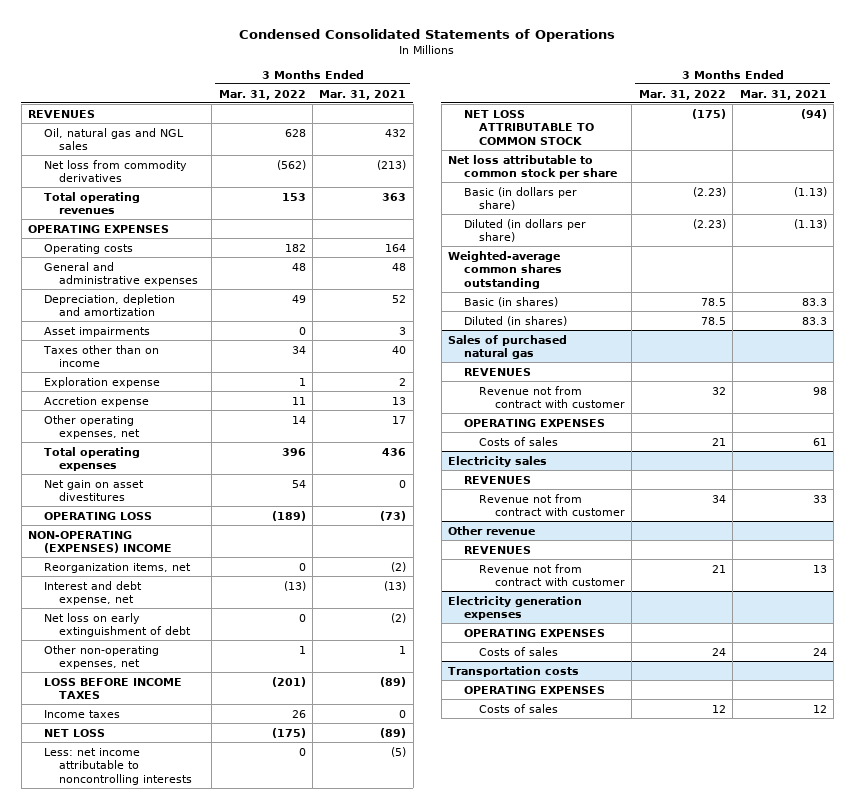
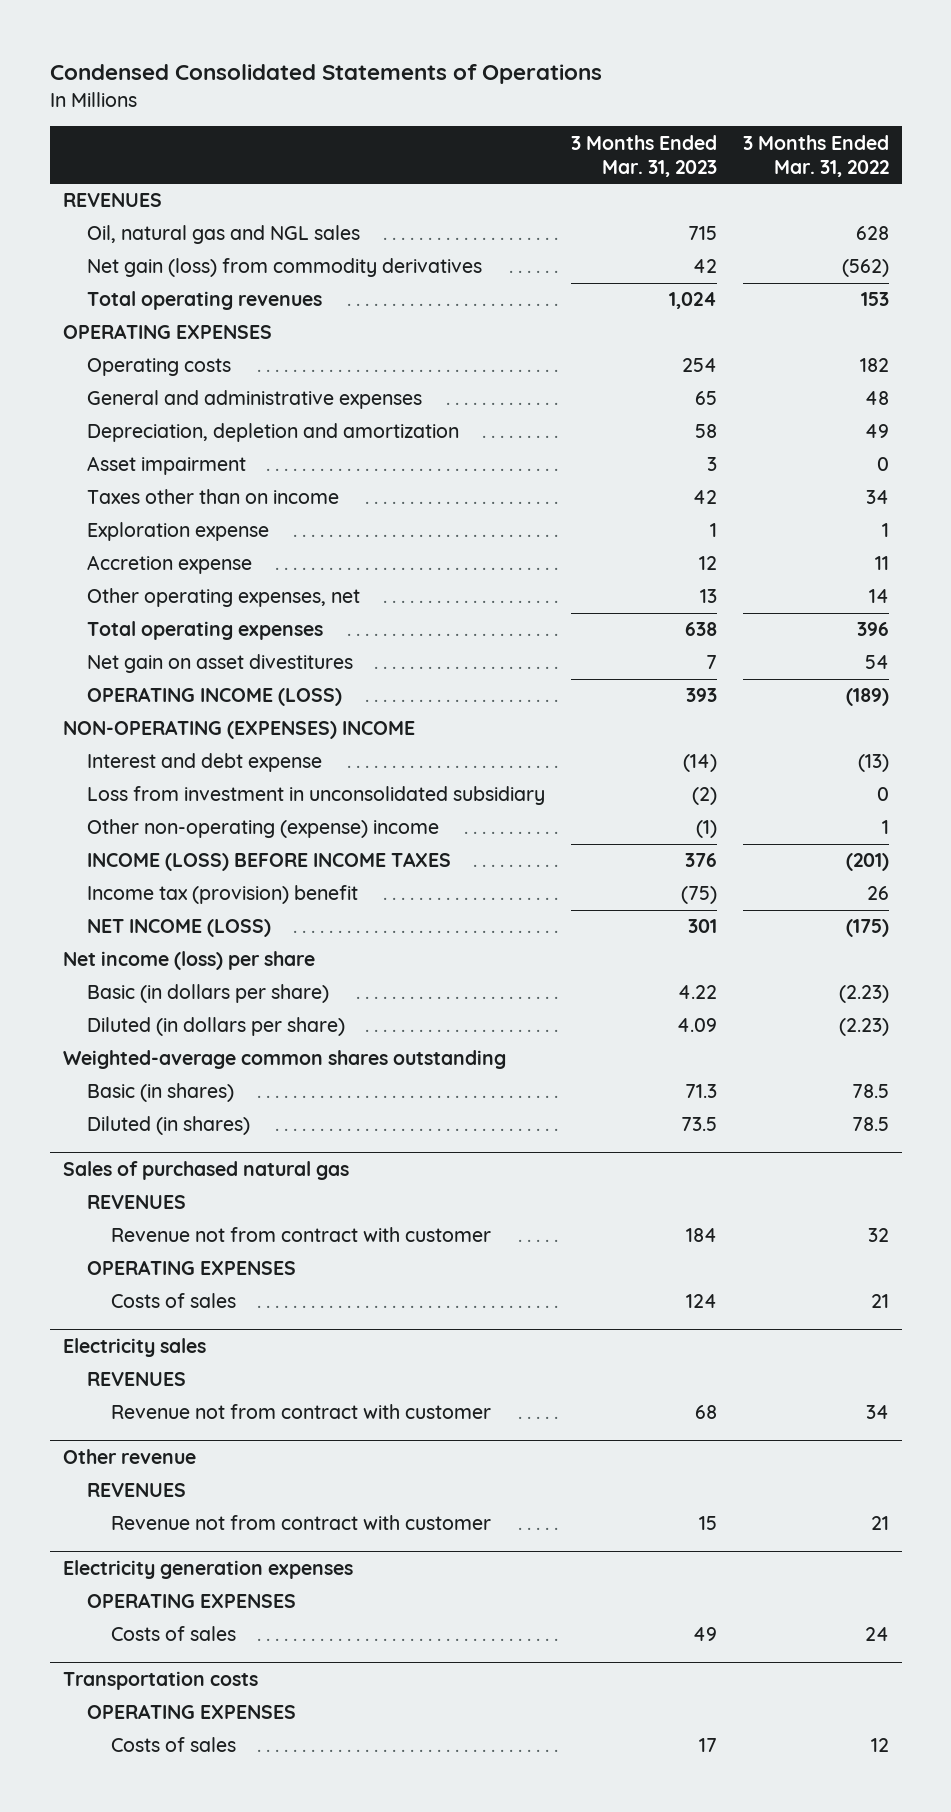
[319,89,407,100] Mar. 31, 2021 -> none
none -> [570,134,717,177] 3 Months Ended Mar. 31, 2023
[43,159,187,183] Net loss from commodity derivatives -> [86,258,482,278] Net gain (loss) from commodity derivatives
[43,326,150,337] Asset impairments -> [86,456,246,476] Asset impairment
[43,511,152,520] OPERATING LOSS -> [86,687,342,707] OPERATING INCOME (LOSS)
[43,562,191,573] Reorganization items, net -> none
[43,612,192,638] Net loss on early extinguishment of debt -> none
[43,644,159,670] Other non-operating expenses, net -> none
[43,728,105,737] NET LOSS -> none
[43,747,193,785] Less: net income attributable to noncontrolling interests -> none
[43,580,142,606] Interest and debt expense, net -> [86,753,322,773] Interest and debt expense
none -> [86,786,545,806] Loss from investment in unconsolidated subsidiary
none -> [86,819,439,839] Other non-operating (expense) income
[43,677,182,700] LOSS BEFORE INCOME TAXES -> [86,852,451,872] INCOME (LOSS) BEFORE INCOME TAXES
[43,709,120,718] Income taxes -> [86,885,358,905] Income tax (provision) benefit
[463,109,595,145] NET LOSS ATTRIBUTABLE TO COMMON STOCK -> [86,919,271,938] NET INCOME (LOSS)
[448,154,617,180] Net loss attributable to common stock per share -> [62,951,315,971] Net income (loss) per share

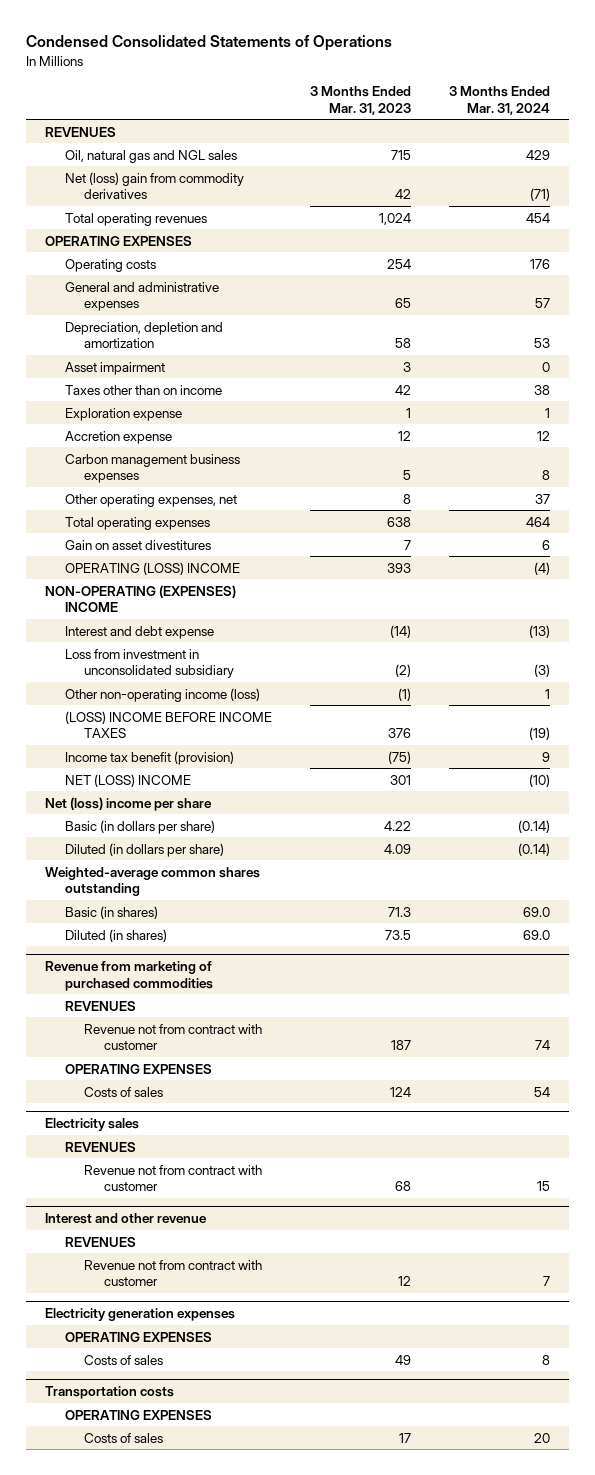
[742,134,889,177] 3 Months Ended Mar. 31, 2022 -> none
none -> [449,85,551,115] 3 Months Ended Mar. 31, 2024
[86,258,482,278] Net gain (loss) from commodity derivatives -> [64,171,244,200] Net (loss) gain from commodity derivatives
none -> [64,453,240,484] Carbon management business expenses
[699,589,717,604] 13 -> [402,493,411,504] 8
[86,654,353,674] Net gain on asset divestitures -> [64,539,211,550] Gain on asset divestitures
[86,687,342,707] OPERATING INCOME (LOSS) -> [64,561,240,575] OPERATING (LOSS) INCOME
[86,819,439,839] Other non-operating (expense) income -> [64,687,260,702] Other non-operating income (loss)
[86,852,451,872] INCOME (LOSS) BEFORE INCOME TAXES -> [64,710,272,739] (LOSS) INCOME BEFORE INCOME TAXES
[86,885,358,905] Income tax (provision) benefit -> [64,750,234,765] Income tax benefit (provision)
[86,919,271,938] NET INCOME (LOSS) -> [64,773,191,787] NET (LOSS) INCOME
[62,951,315,971] Net income (loss) per share -> [45,796,213,811] Net (loss) income per share
[62,1161,349,1181] Sales of purchased natural gas -> none
none -> [45,960,213,991] Revenue from marketing of purchased commodities
[685,1228,717,1243] 184 -> [390,1040,411,1051] 187
[62,1449,196,1465] Other revenue -> [45,1212,208,1224] Interest and other revenue
[698,1516,717,1531] 15 -> [397,1276,411,1287] 12

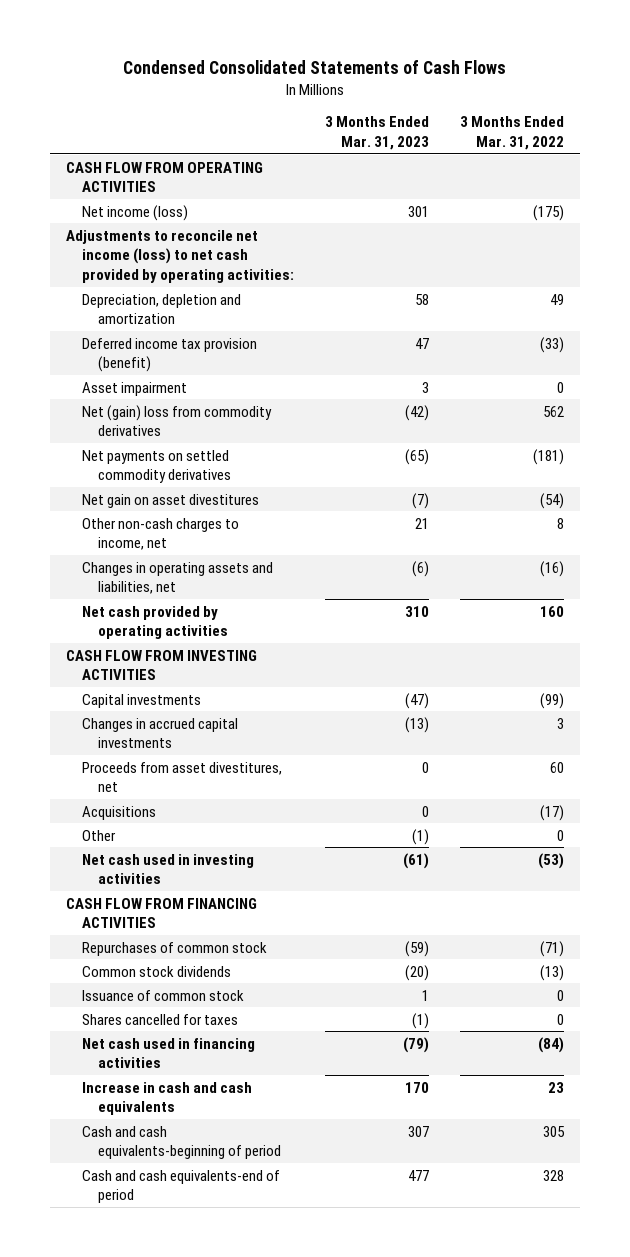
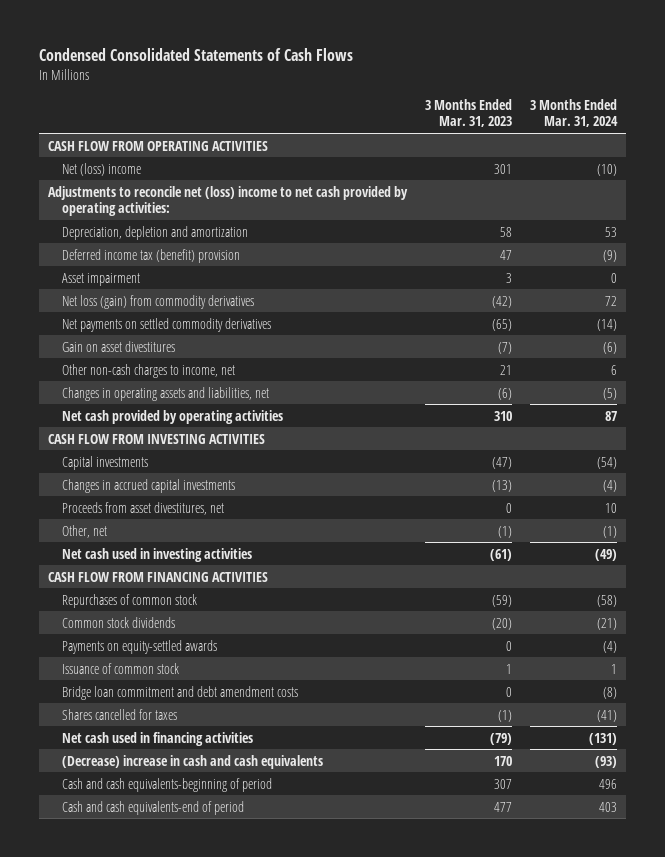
[460,116,565,150] 3 Months Ended Mar. 31, 2022 -> none
none -> [529,99,618,128] 3 Months Ended Mar. 31, 2024
[81,204,188,221] Net income (loss) -> [61,162,141,176] Net (loss) income
[66,229,294,283] Adjustments to reconcile net income (loss) to net cash provided by operating activities: -> [48,185,409,216] Adjustments to reconcile net (loss) income to net cash provided by operating activities:
[81,337,257,373] Deferred income tax provision (benefit) -> [61,248,240,263] Deferred income tax (benefit) provision
[81,404,272,437] Net (gain) loss from commodity derivatives -> [61,294,254,309] Net loss (gain) from commodity derivatives
[81,493,259,508] Net gain on asset divestitures -> [61,340,175,352] Gain on asset divestitures
[81,805,156,820] Acquisitions -> none
[81,829,116,841] Other -> [61,524,107,538] Other, net
none -> [61,639,217,654] Payments on equity-settled awards
none -> [61,685,298,700] Bridge loan commitment and debt amendment costs
[81,1081,252,1116] Increase in cash and cash equivalents -> [61,754,323,769] (Decrease) increase in cash and cash equivalents

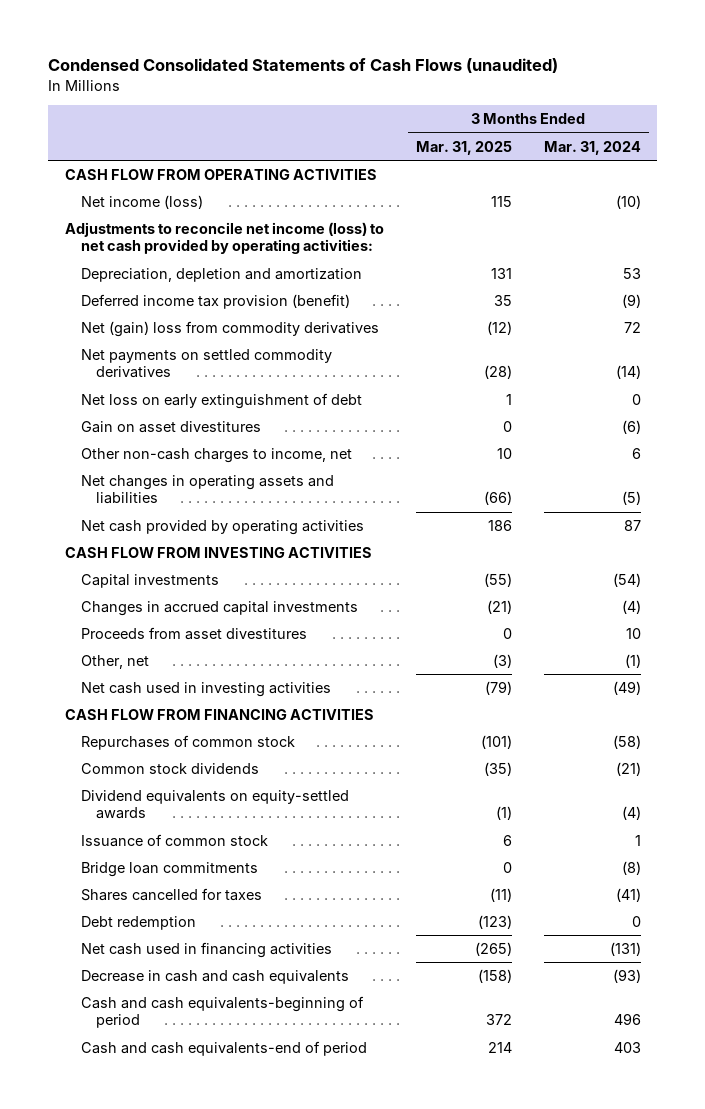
[39,48,354,62] Condensed Consolidated Statements of Cash Flows -> [48,58,559,74] Condensed Consolidated Statements of Cash Flows (unaudited)
[425,99,513,128] 3 Months Ended Mar. 31, 2023 -> none
none -> [415,140,512,155] Mar. 31, 2025
[61,162,141,176] Net (loss) income -> [80,195,203,210] Net income (loss)
[48,185,409,216] Adjustments to reconcile net (loss) income to net cash provided by operating activities: -> [64,222,384,255] Adjustments to reconcile net income (loss) to net cash provided by operating activities:
[61,272,140,286] Asset impairment -> none
[61,248,240,263] Deferred income tax (benefit) provision -> [80,294,350,310] Deferred income tax provision (benefit)
[61,294,254,309] Net loss (gain) from commodity derivatives -> [80,321,379,338] Net (gain) loss from commodity derivatives
none -> [80,393,362,410] Net loss on early extinguishment of debt
[61,386,269,401] Changes in operating assets and liabilities, net -> [80,475,334,505] Net changes in operating assets and liabilities
[61,501,224,515] Proceeds from asset divestitures, net -> [80,627,307,641] Proceeds from asset divestitures
[61,639,217,654] Payments on equity-settled awards -> [80,790,349,820] Dividend equivalents on equity-settled awards
[61,685,298,700] Bridge loan commitment and debt amendment costs -> none
none -> [80,862,258,878] Bridge loan commitments
none -> [80,916,196,931] Debt redemption
[61,754,323,769] (Decrease) increase in cash and cash equivalents -> [80,970,349,985] Decrease in cash and cash equivalents

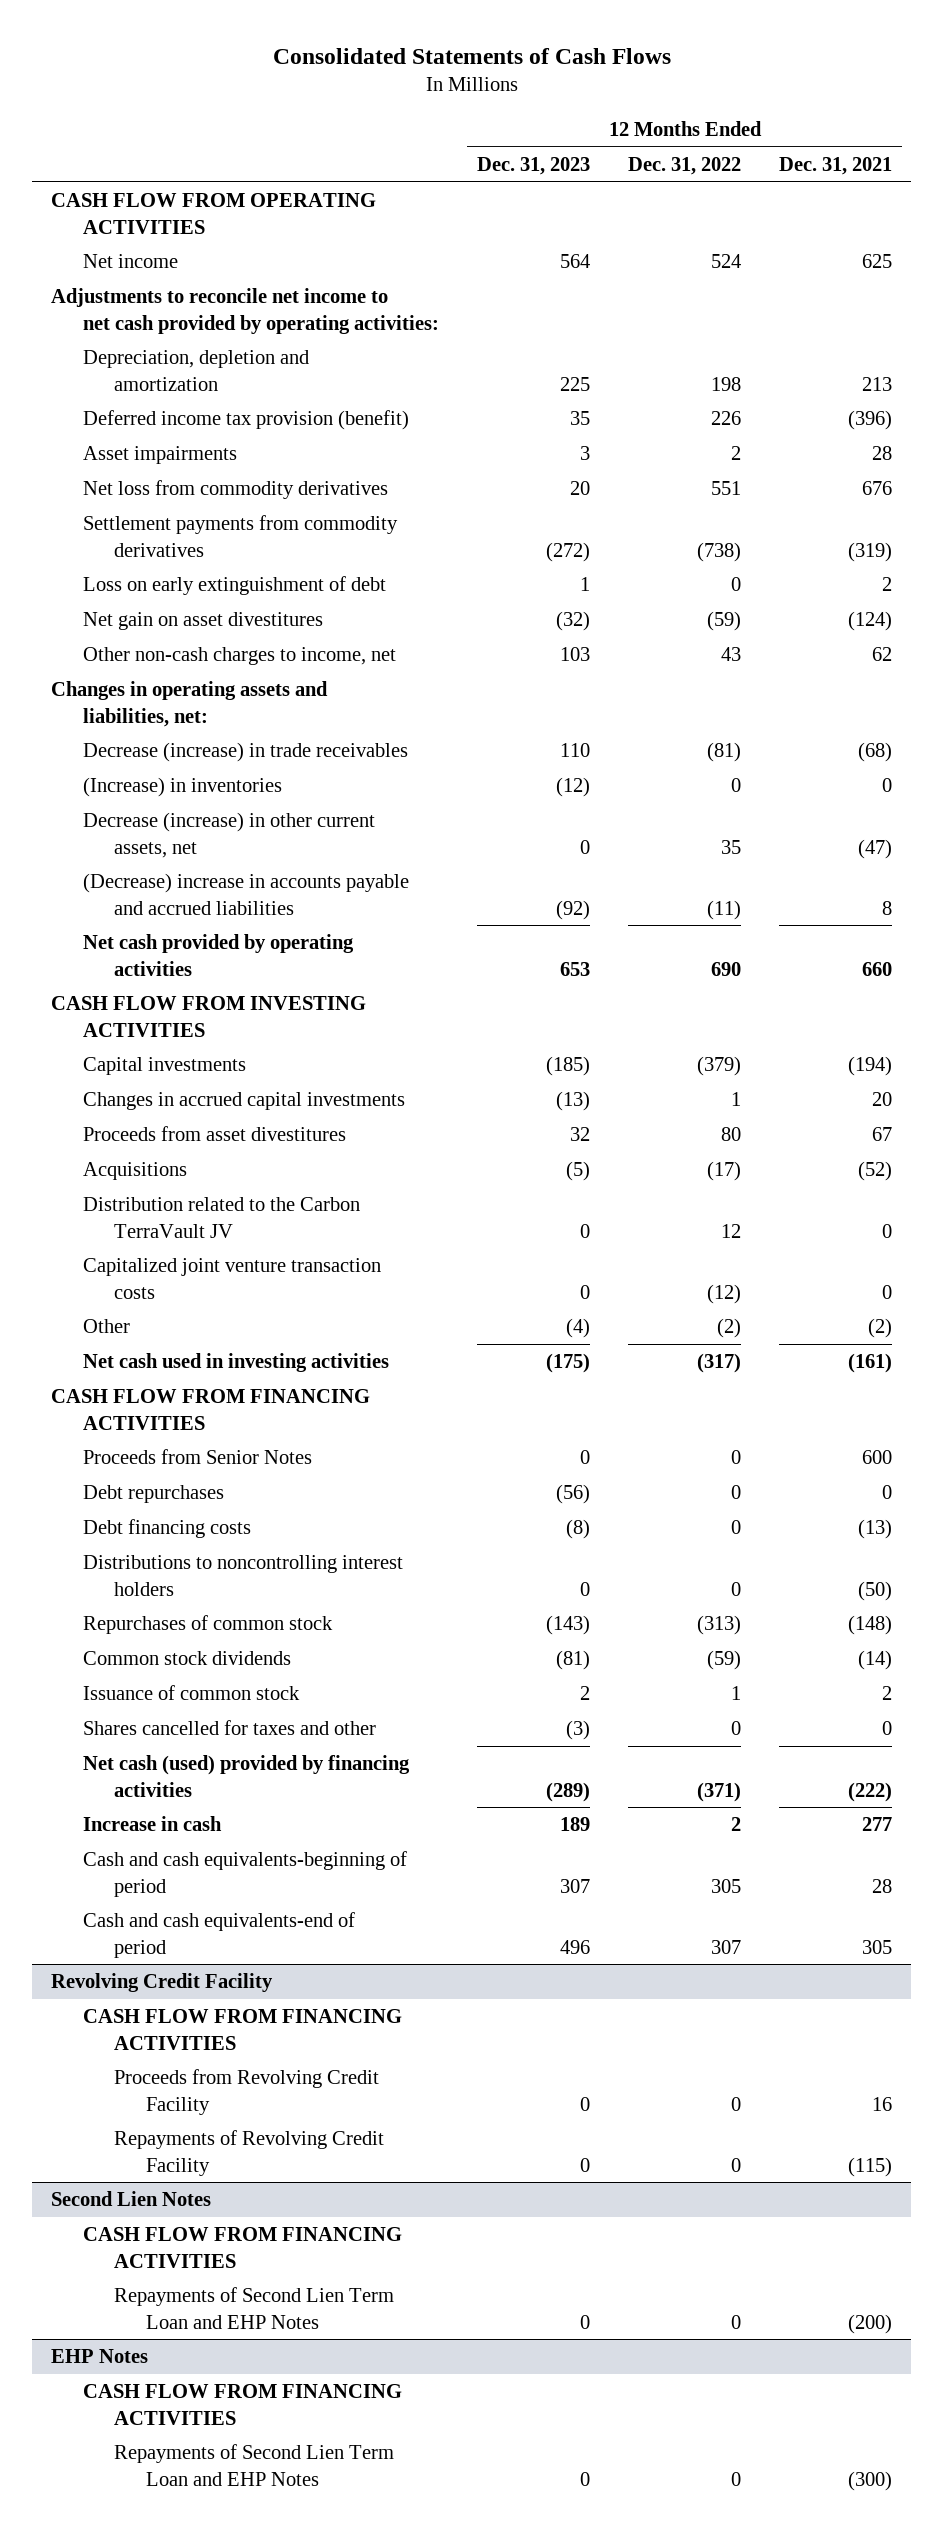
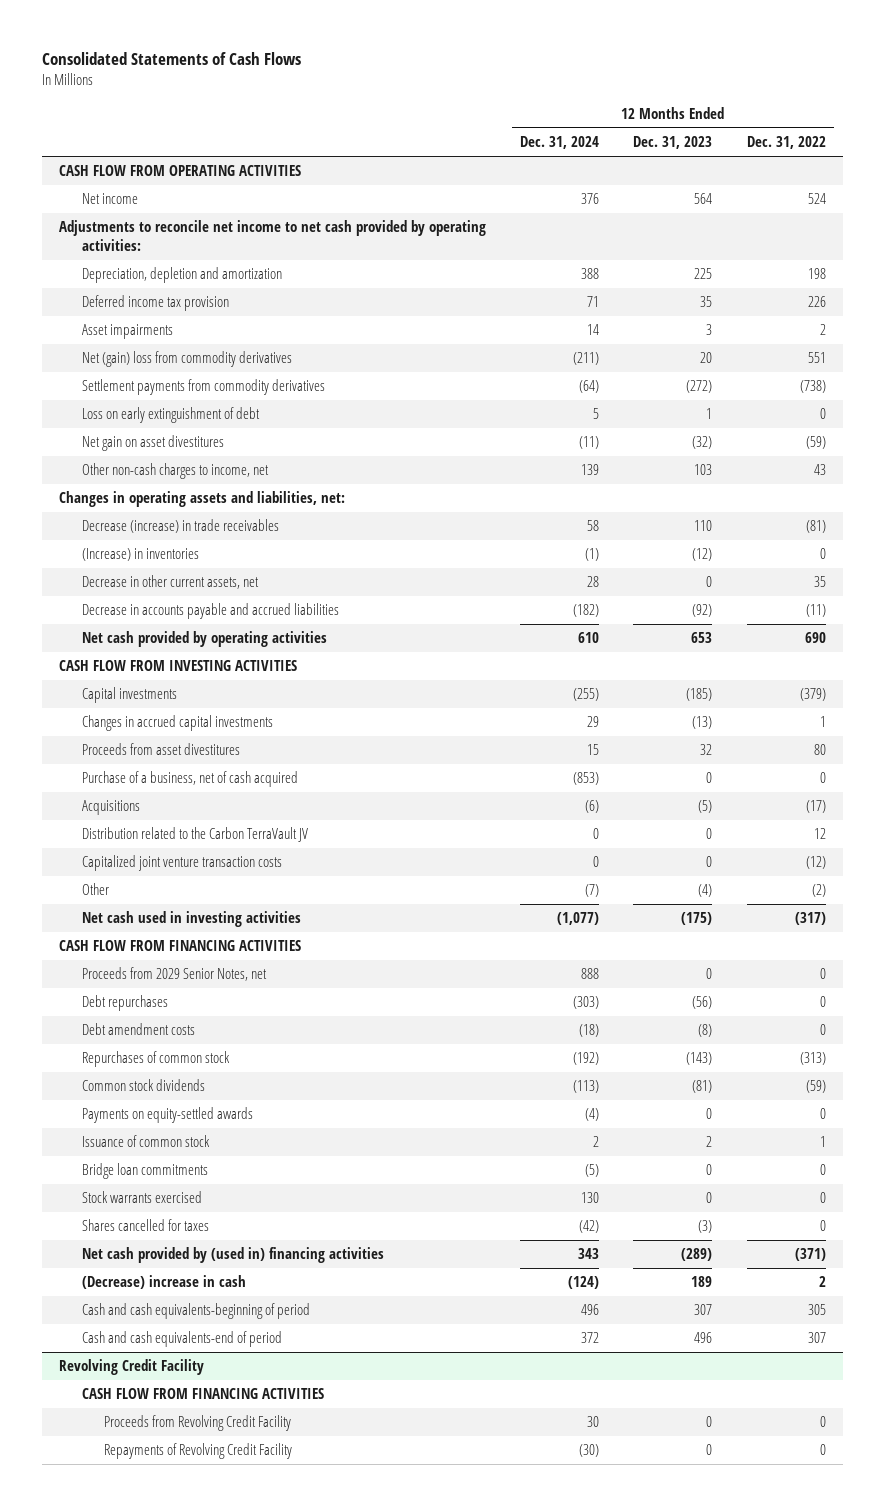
[779,156,893,175] Dec. 31, 2021 -> none
none -> [520,136,600,150] Dec. 31, 2024
[82,410,409,431] Deferred income tax provision (benefit) -> [81,295,229,312] Deferred income tax provision
[82,480,388,500] Net loss from commodity derivatives -> [81,351,292,368] Net (gain) loss from commodity derivatives
[82,812,375,858] Decrease (increase) in other current assets, net -> [81,575,259,590] Decrease in other current assets, net
[82,873,409,915] (Decrease) increase in accounts payable and accrued liabilities -> [81,603,339,620] Decrease in accounts payable and accrued liabilities
none -> [81,771,298,788] Purchase of a business, net of cash acquired
[82,1449,312,1465] Proceeds from Senior Notes -> [81,967,267,982] Proceeds from 2029 Senior Notes, net
[82,1555,403,1596] Distributions to noncontrolling interest holders -> none
[82,1519,251,1539] Debt financing costs -> [81,1023,195,1036] Debt amendment costs
none -> [81,1107,253,1124] Payments on equity-settled awards
none -> [81,1163,208,1180] Bridge loan commitments
none -> [81,1191,202,1204] Stock warrants exercised
[82,1720,376,1736] Shares cancelled for taxes and other -> [81,1219,209,1232] Shares cancelled for taxes
[82,1755,410,1797] Net cash (used) provided by financing activities -> [81,1247,384,1264] Net cash provided by (used in) financing activities
[82,1816,222,1832] Increase in cash -> [81,1275,246,1290] (Decrease) increase in cash
[51,2191,212,2207] Second Lien Notes -> none
[82,2227,402,2268] CASH FLOW FROM FINANCING ACTIVITIES -> none
[114,2287,395,2329] Repayments of Second Lien Term Loan and EHP Notes -> none
[51,2349,149,2364] EHP Notes -> none
[82,2384,402,2425] CASH FLOW FROM FINANCING ACTIVITIES -> none
[114,2444,395,2486] Repayments of Second Lien Term Loan and EHP Notes -> none

